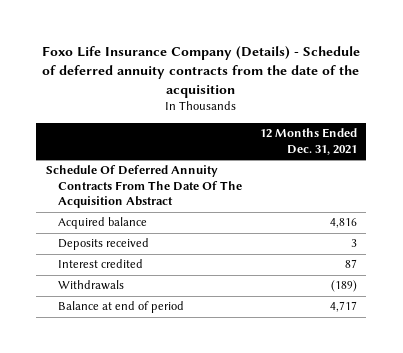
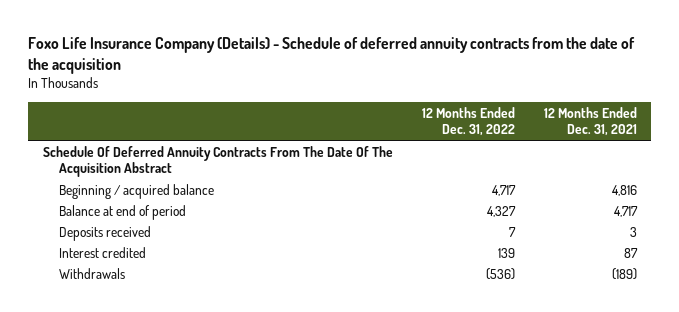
none -> [421,106,515,137] 12 Months Ended Dec. 31, 2022
[57,217,147,230] Acquired balance -> [58,183,214,199] Beginning / acquired balance
[57,301,184,314] Balance at end of period -> [58,204,186,220] Balance at end of period

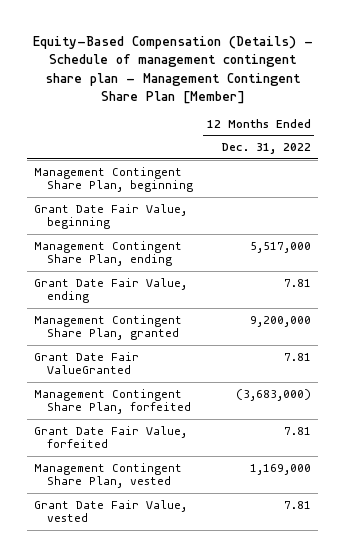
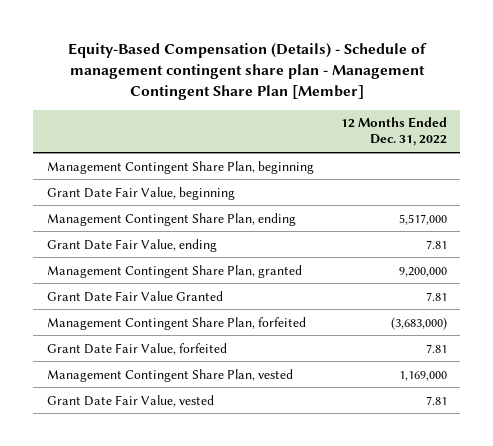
[34,351,140,375] Grant Date Fair ValueGranted -> [46,290,223,302] Grant Date Fair Value Granted

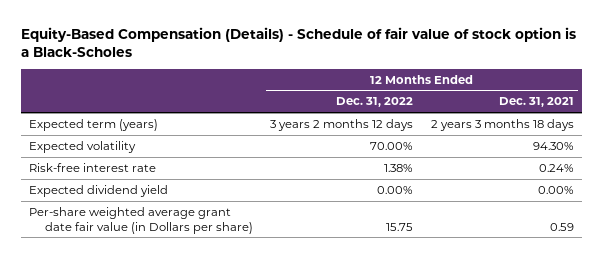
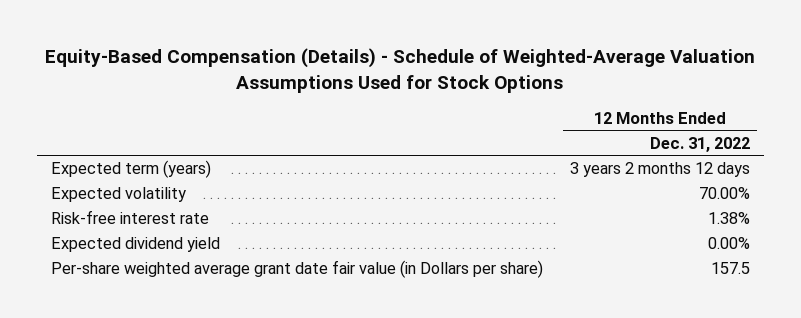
[20,26,576,57] Equity-Based Compensation (Details) - Schedule of fair value of stock option is a Black-Scholes -> [45,47,756,93] Equity-Based Compensation (Details) - Schedule of Weighted-Average Valuation Assumptions Used for Stock Options
[498,97,574,108] Dec. 31, 2021 -> none
[386,222,414,231] 15.75 -> [711,262,751,275] 157.5

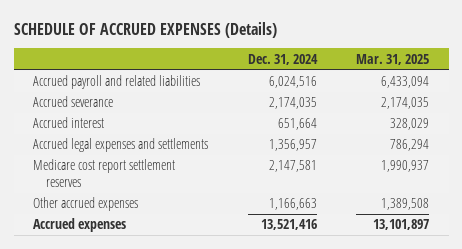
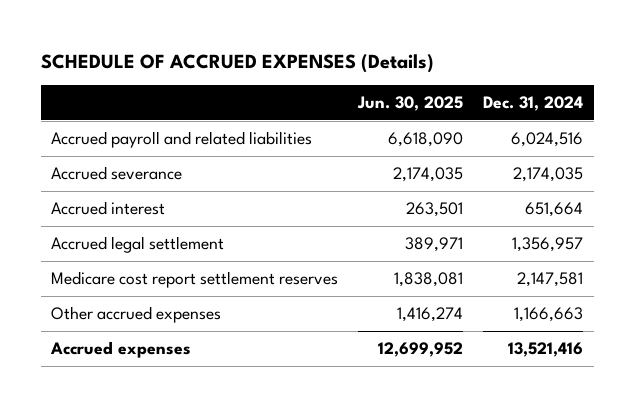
[355,53,429,65] Mar. 31, 2025 -> none
none -> [357,96,464,112] Jun. 30, 2025
[33,138,209,153] Accrued legal expenses and settlements -> [50,236,224,254] Accrued legal settlement

